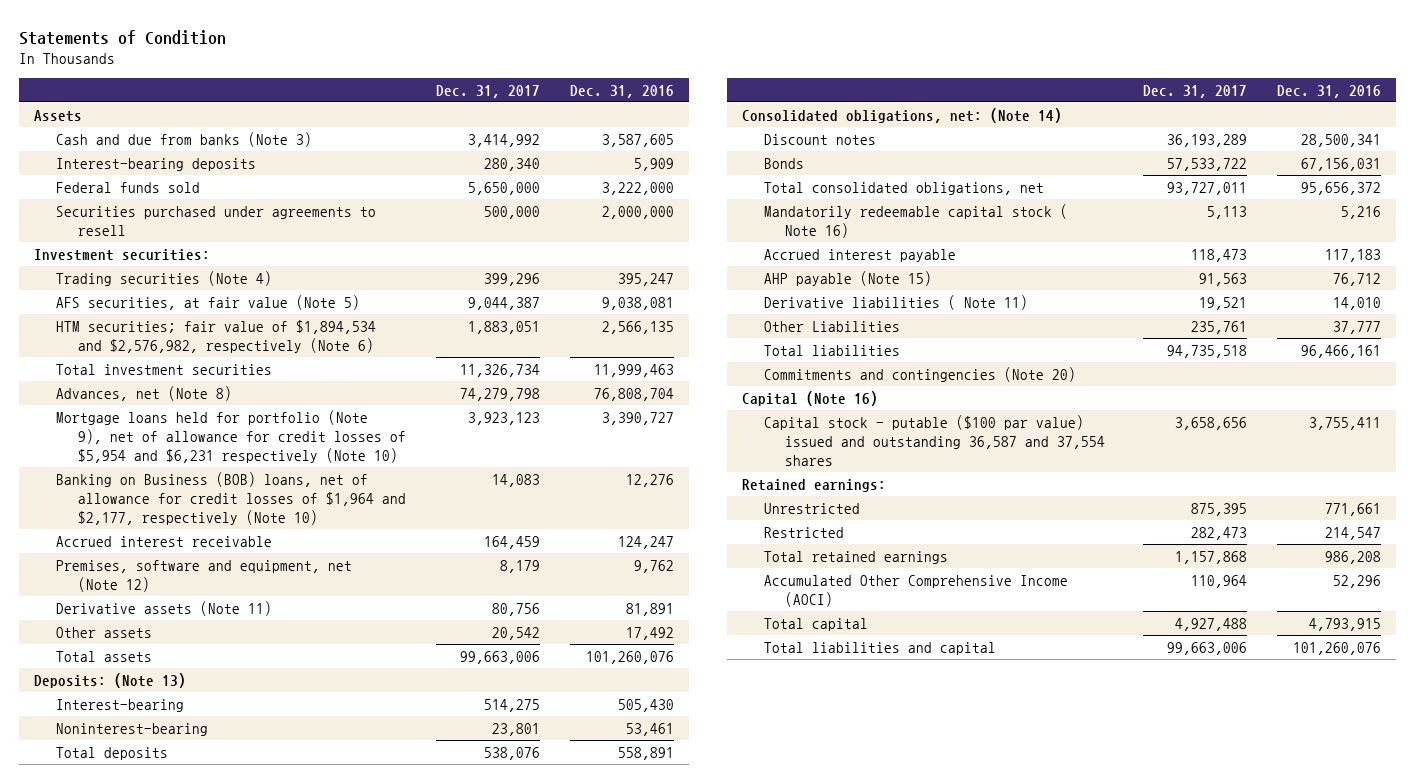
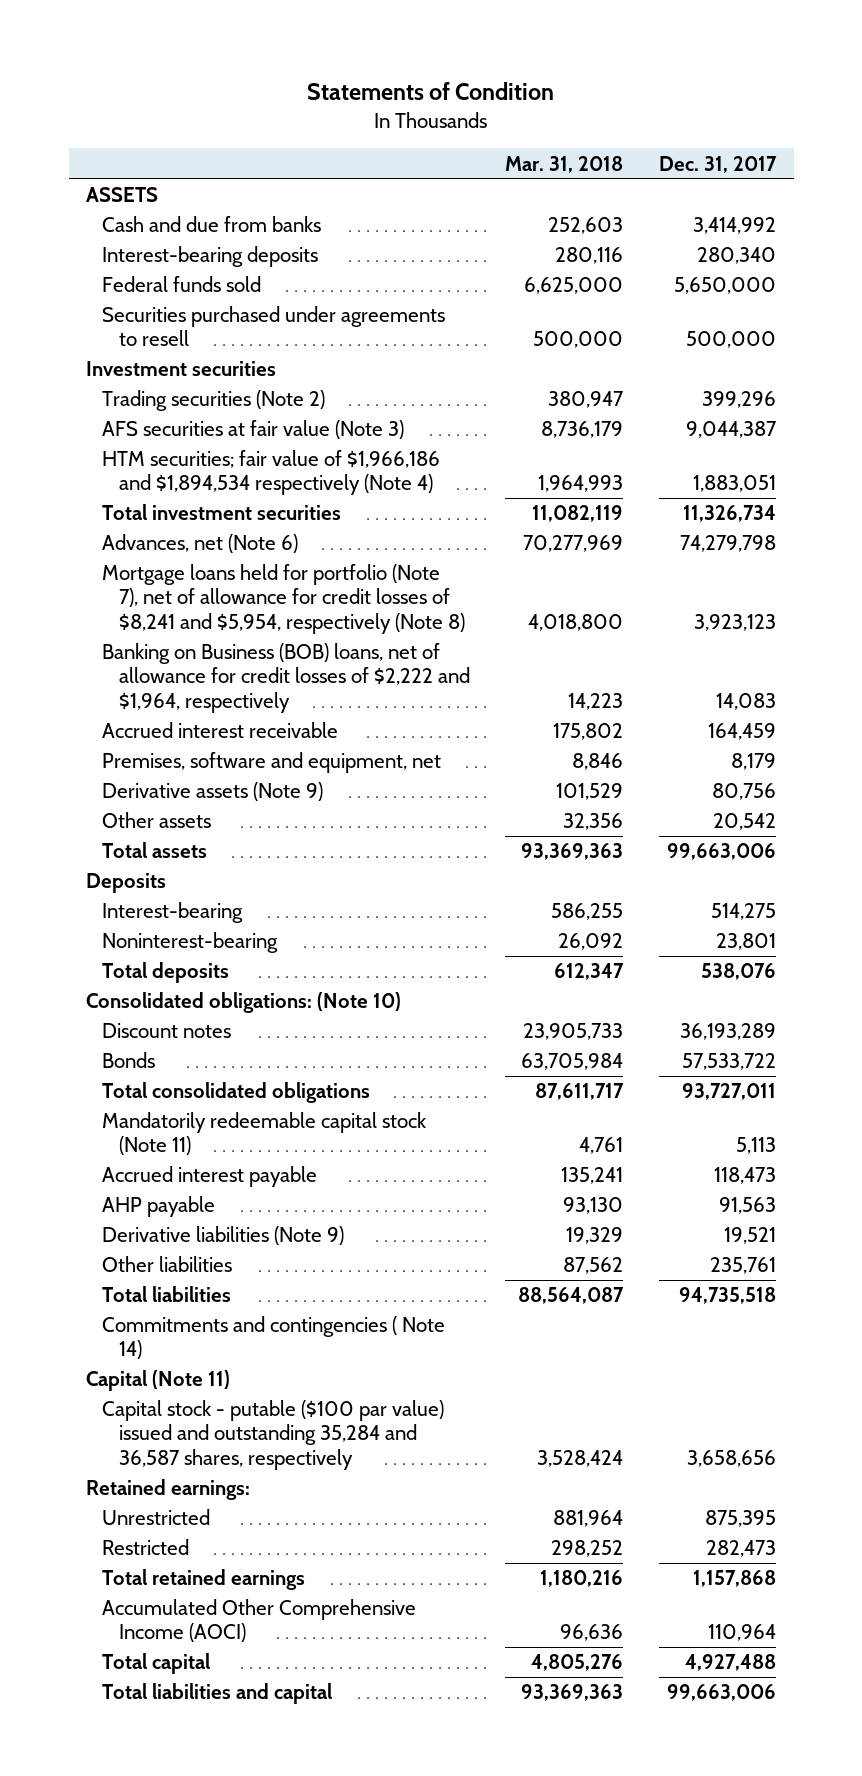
[569,85,674,99] Dec. 31, 2016 -> none
none -> [505,155,624,173] Mar. 31, 2018
[34,109,83,122] Assets -> [86,187,159,203] ASSETS
[56,131,313,147] Cash and due from banks (Note 3) -> [102,216,322,233] Cash and due from banks
[34,248,211,261] Investment securities: -> [86,361,277,377] Investment securities
[56,270,273,286] Trading securities (Note 4) -> [102,390,326,412] Trading securities (Note 2)
[56,294,361,310] AFS securities, at fair value (Note 5) -> [102,420,405,440] AFS securities at fair value (Note 3)
[56,319,377,354] HTM securities; fair value of $1,894,534 and $2,576,982, respectively (Note 6) -> [102,450,441,496] HTM securities; fair value of $1,966,186 and $1,894,534 respectively (Note 4)
[56,385,233,401] Advances, net (Note 8) -> [102,534,299,554] Advances, net (Note 6)
[56,409,406,464] Mortgage loans held for portfolio (Note 9), net of allowance for credit losses of $5,954 and $6,231 respectively (Note 10) -> [102,564,465,634] Mortgage loans held for portfolio (Note 7), net of allowance for credit losses of $8,241 and $5,954, respectively (Note 8)
[56,471,406,526] Banking on Business (BOB) loans, net of allowance for credit losses of $1,964 and $2,177, respectively (Note 10) -> [102,643,470,713] Banking on Business (BOB) loans, net of allowance for credit losses of $2,222 and $1,964, respectively
[56,559,353,593] Premises, software and equipment, net (Note 12) -> [102,752,442,774] Premises, software and equipment, net
[56,600,273,616] Derivative assets (Note 11) -> [102,782,324,802] Derivative assets (Note 9)
[34,672,187,688] Deposits: (Note 13) -> [86,873,167,894] Deposits
[741,107,1062,123] Consolidated obligations, net: (Note 14) -> [86,992,402,1014] Consolidated obligations: (Note 10)
[763,181,1044,195] Total consolidated obligations, net -> [102,1082,371,1104] Total consolidated obligations
[763,203,1068,239] Mandatorily redeemable capital stock ( Note 16) -> [102,1112,428,1156] Mandatorily redeemable capital stock (Note 11)
[763,270,932,286] AHP payable (Note 15) -> [102,1196,216,1218] AHP payable
[763,294,1028,310] Derivative liabilities ( Note 11) -> [102,1226,345,1246] Derivative liabilities (Note 9)
[763,320,900,332] Other Liabilities -> [102,1256,233,1273] Other liabilities
[763,366,1076,382] Commitments and contingencies (Note 20) -> [102,1316,446,1360] Commitments and contingencies ( Note 14)
[741,390,878,406] Capital (Note 16) -> [86,1370,231,1392] Capital (Note 11)
[763,414,1106,467] Capital stock - putable ($100 par value) issued and outstanding 36,587 and 37,554 shares -> [102,1400,445,1470] Capital stock - putable ($100 par value) issued and outstanding 35,284 and 36,587 shares, respectively

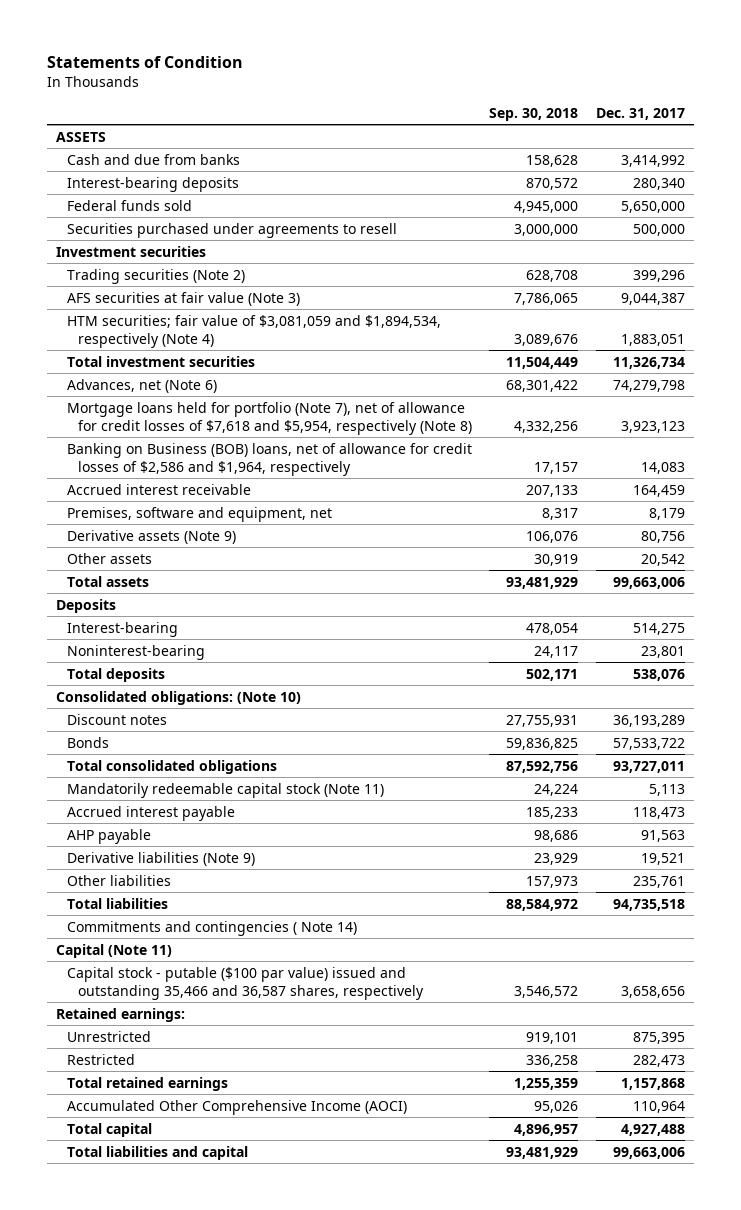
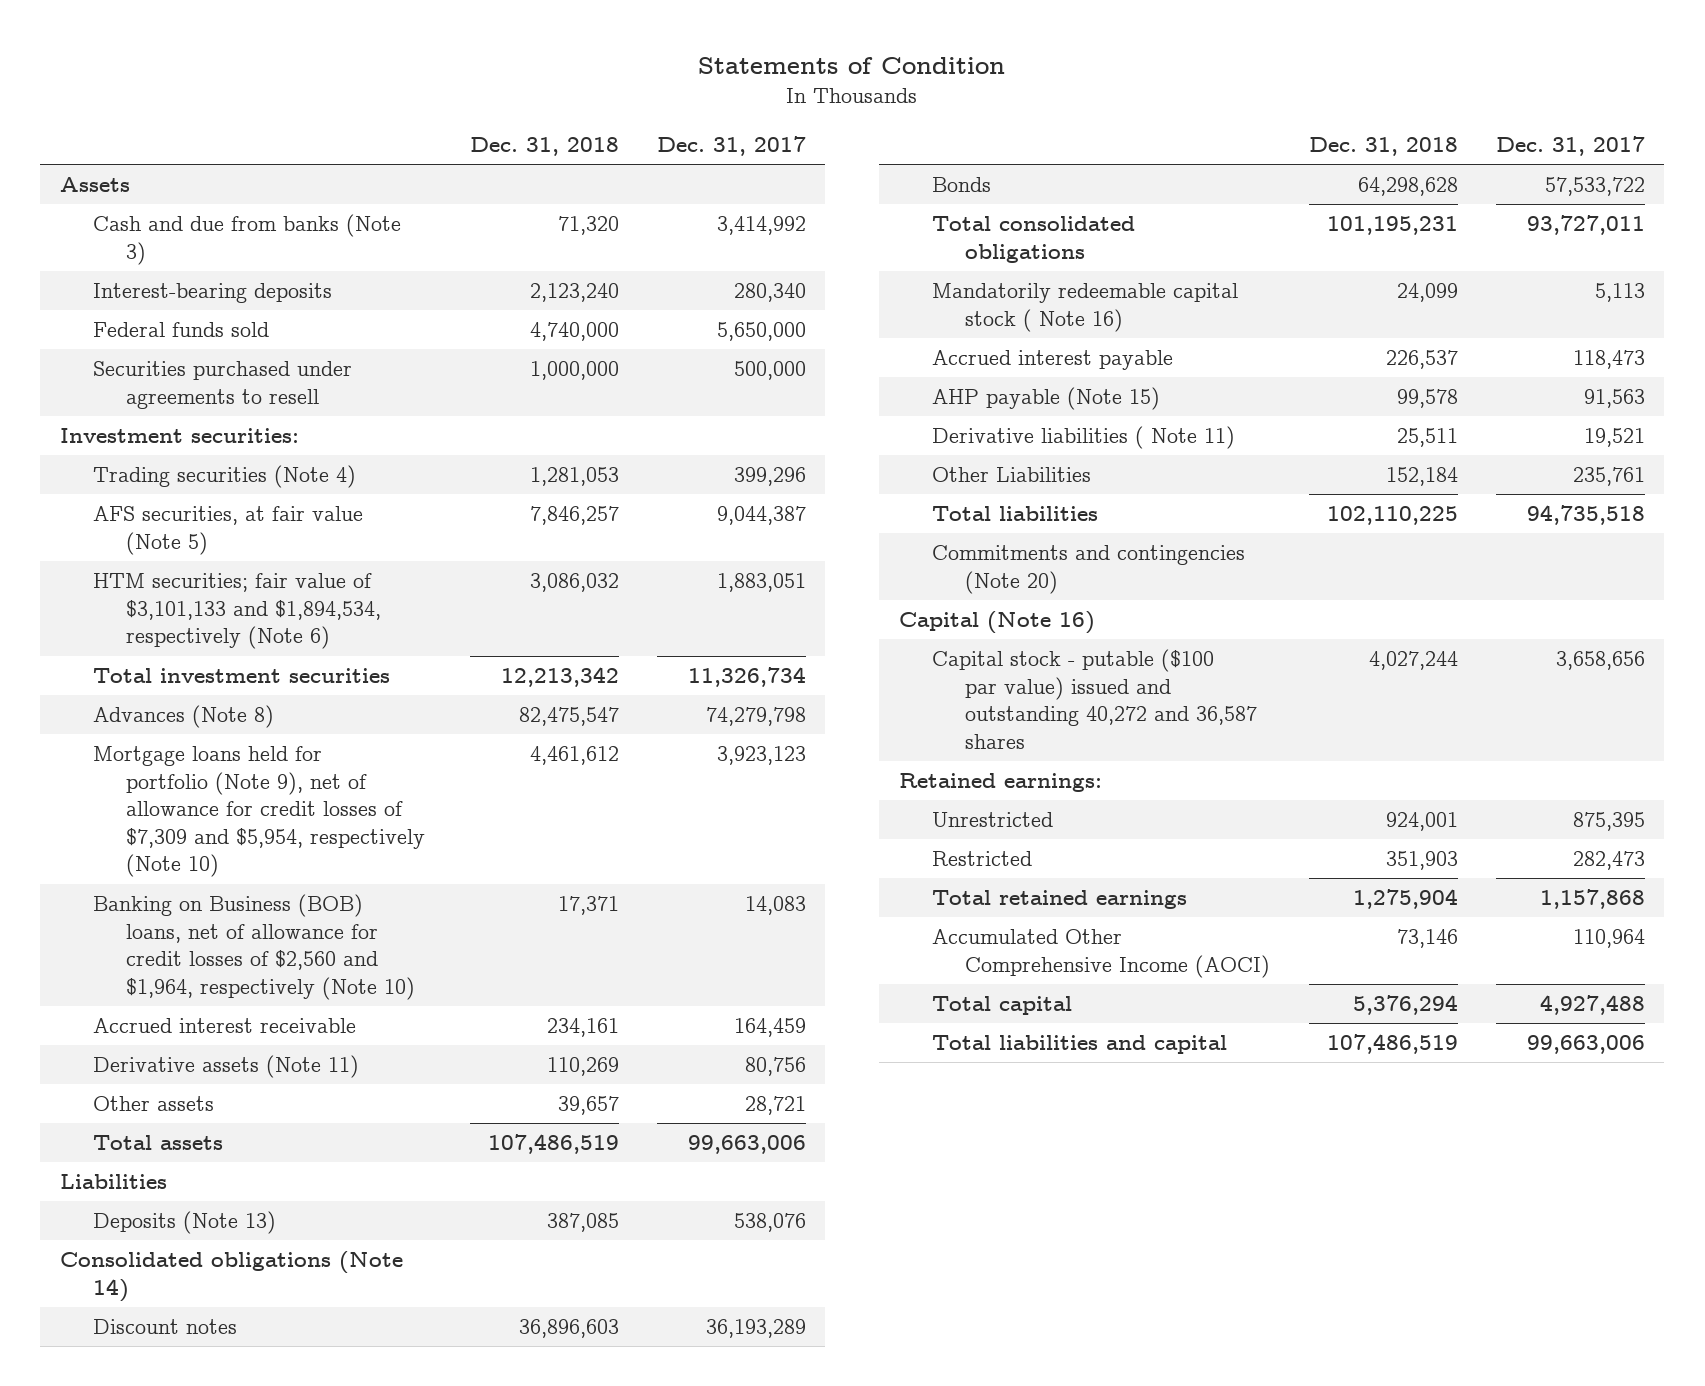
[489,107,579,121] Sep. 30, 2018 -> none
none -> [469,137,619,157] Dec. 31, 2018
[55,131,106,142] ASSETS -> [59,177,130,193] Assets
[66,153,240,165] Cash and due from banks -> [92,214,401,265] Cash and due from banks (Note 3)
[55,245,206,257] Investment securities -> [59,428,299,444] Investment securities:
[66,268,245,284] Trading securities (Note 2) -> [92,465,356,489] Trading securities (Note 4)
[66,291,300,306] AFS securities at fair value (Note 3) -> [92,506,363,555] AFS securities, at fair value (Note 5)
[66,314,441,348] HTM securities; fair value of $3,081,059 and $1,894,534, respectively (Note 4) -> [92,573,382,650] HTM securities; fair value of $3,101,133 and $1,894,534, respectively (Note 6)
[66,378,217,393] Advances, net (Note 6) -> [92,705,274,729] Advances (Note 8)
[66,401,472,435] Mortgage loans held for portfolio (Note 7), net of allowance for credit losses of $7,618 and $5,954, respectively (Note 8) -> [92,746,426,878] Mortgage loans held for portfolio (Note 9), net of allowance for credit losses of $7,309 and $5,954, respectively (Note 10)
[66,442,472,476] Banking on Business (BOB) loans, net of allowance for credit losses of $2,586 and $1,964, respectively -> [92,894,416,1000] Banking on Business (BOB) loans, net of allowance for credit losses of $2,560 and $1,964, respectively (Note 10)
[66,506,332,522] Premises, software and equipment, net -> none
[66,529,236,544] Derivative assets (Note 9) -> [92,1055,359,1079] Derivative assets (Note 11)
[640,553,685,566] 20,542 -> [745,1096,807,1116] 28,721
[55,598,116,613] Deposits -> none
[66,621,178,637] Interest-bearing -> none
[66,644,205,660] Noninterest-bearing -> none
none -> [59,1174,167,1190] Liabilities
[66,667,165,682] Total deposits -> [92,1211,276,1235] Deposits (Note 13)
[55,690,301,705] Consolidated obligations: (Note 10) -> [59,1251,403,1302] Consolidated obligations (Note 14)
[66,782,384,798] Mandatorily redeemable capital stock (Note 11) -> [931,283,1238,332] Mandatorily redeemable capital stock ( Note 16)
[66,828,151,844] AHP payable -> [931,387,1160,411] AHP payable (Note 15)
[66,851,255,866] Derivative liabilities (Note 9) -> [931,426,1235,450] Derivative liabilities ( Note 11)
[66,874,171,886] Other liabilities -> [931,467,1091,483] Other Liabilities
[66,920,357,936] Commitments and contingencies ( Note 14) -> [931,545,1245,594] Commitments and contingencies (Note 20)
[55,943,172,958] Capital (Note 11) -> [898,611,1095,635] Capital (Note 16)
[66,966,424,1000] Capital stock - putable ($100 par value) issued and outstanding 35,466 and 36,587 shares, respectively -> [931,649,1258,749] Capital stock - putable ($100 par value) issued and outstanding 40,272 and 36,587 shares

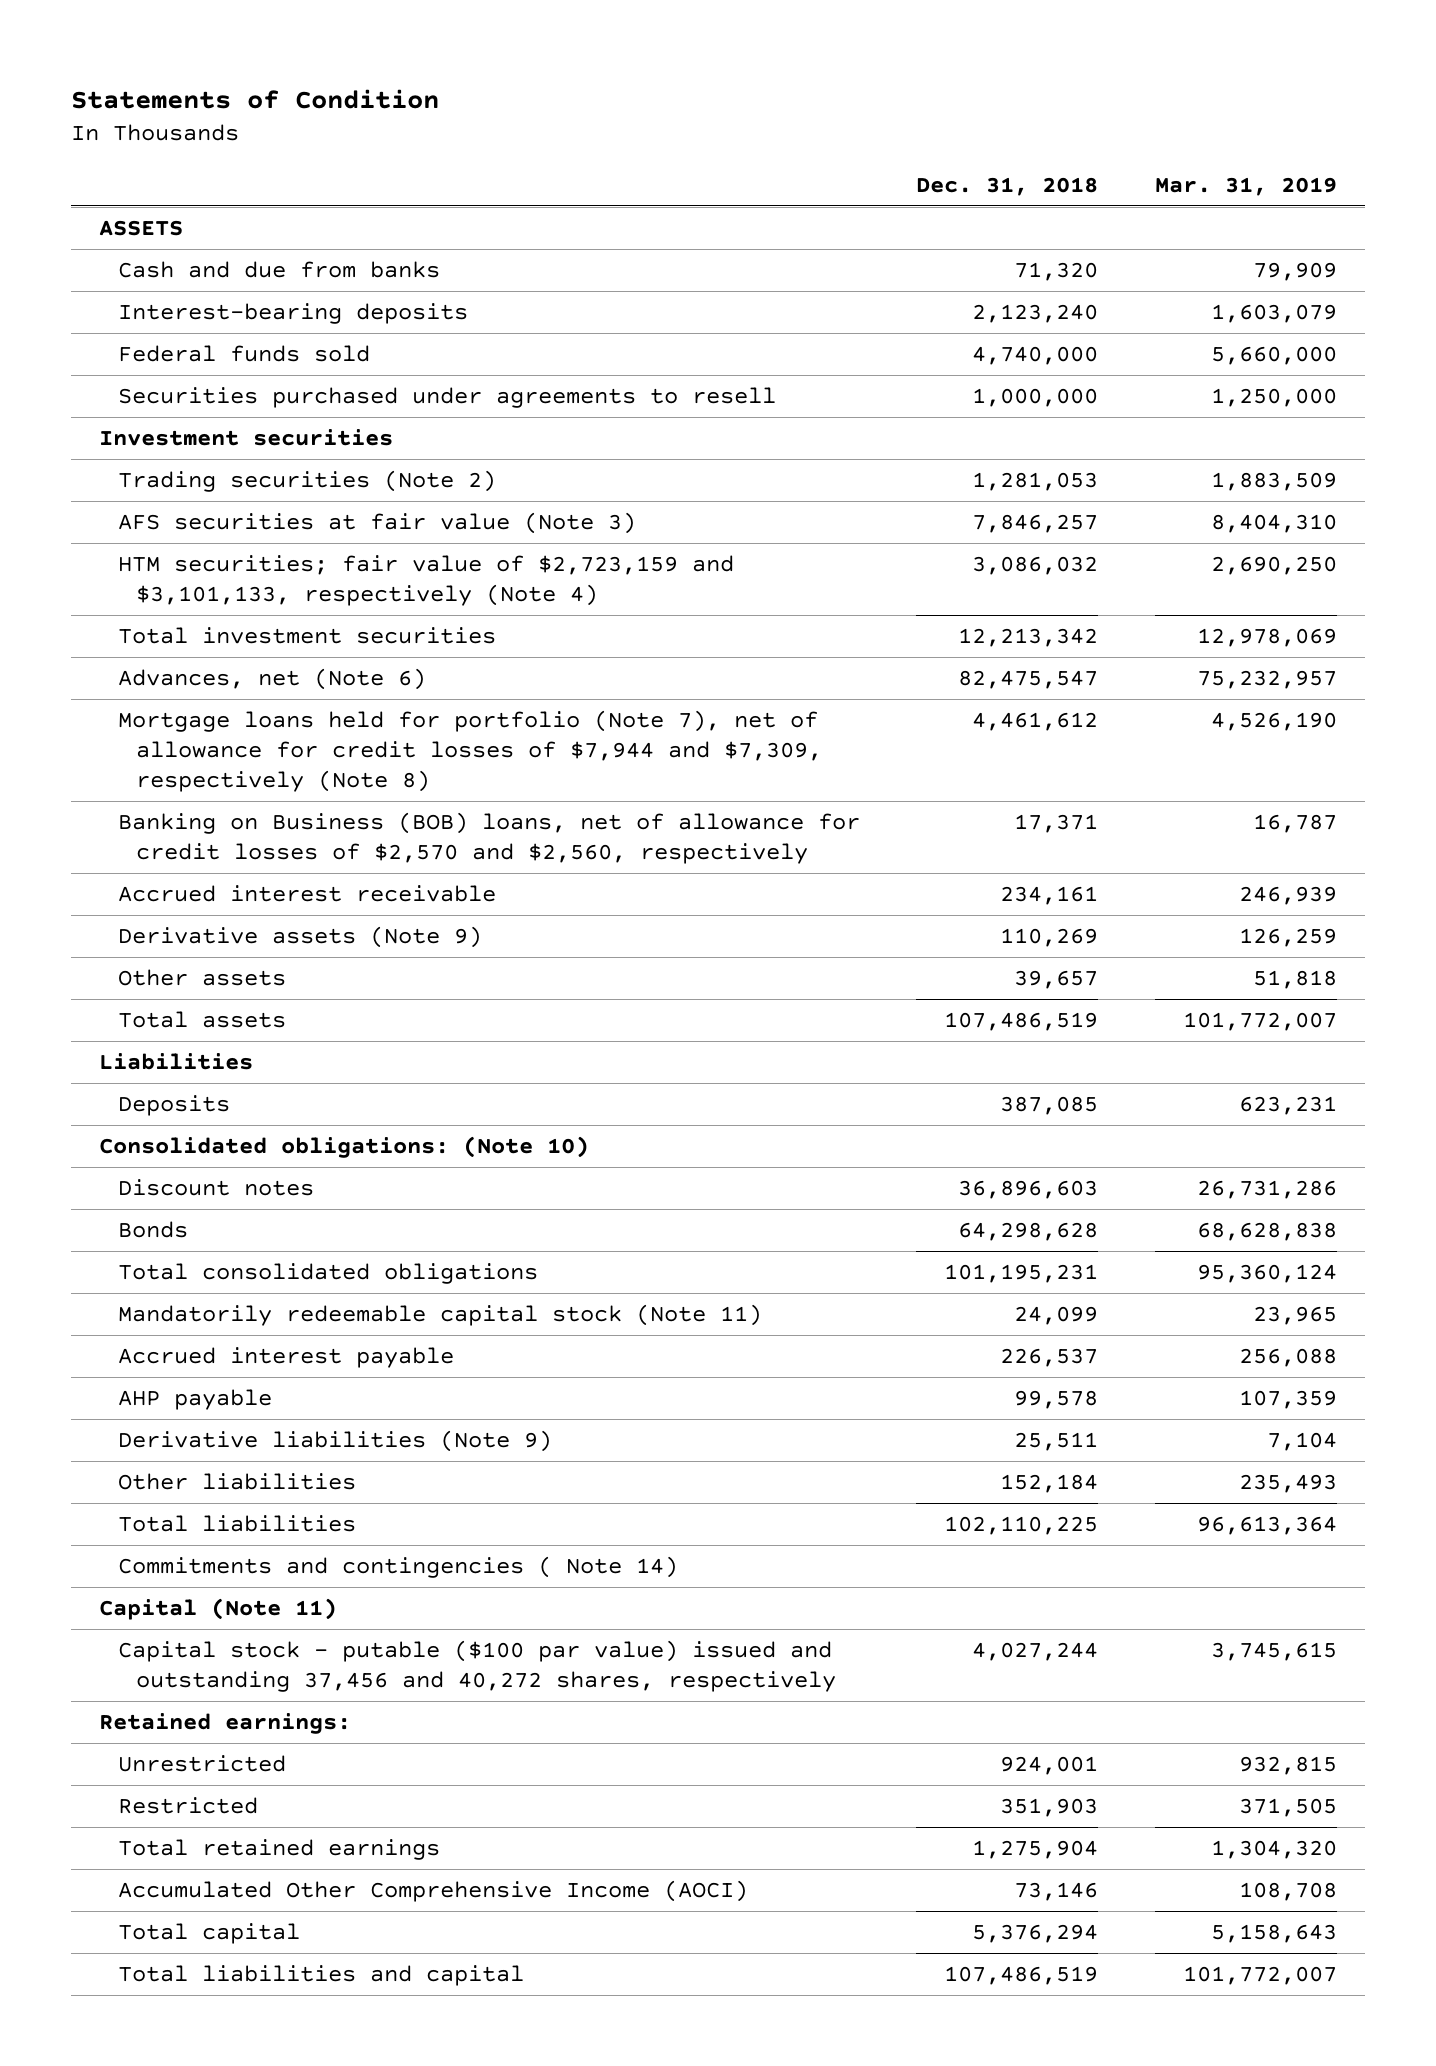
[657,136,807,157] Dec. 31, 2017 -> none
none -> [1155,176,1338,196] Mar. 31, 2019
[59,177,130,193] Assets -> [99,219,184,236] ASSETS
[92,214,401,265] Cash and due from banks (Note 3) -> [117,260,440,278] Cash and due from banks
[59,428,299,444] Investment securities: -> [99,428,394,446] Investment securities
[92,465,356,489] Trading securities (Note 4) -> [117,469,496,492] Trading securities (Note 2)
[92,506,363,555] AFS securities, at fair value (Note 5) -> [117,511,636,534] AFS securities at fair value (Note 3)
[92,573,382,650] HTM securities; fair value of $3,101,133 and $1,894,534, respectively (Note 6) -> [117,554,734,607] HTM securities; fair value of $2,723,159 and $3,101,133, respectively (Note 4)
[92,705,274,729] Advances (Note 8) -> [117,667,426,690] Advances, net (Note 6)
[92,746,426,878] Mortgage loans held for portfolio (Note 9), net of allowance for credit losses of $7,309 and $5,954, respectively (Note 10) -> [117,709,822,793] Mortgage loans held for portfolio (Note 7), net of allowance for credit losses of $7,944 and $7,309, respectively (Note 8)
[92,894,416,1000] Banking on Business (BOB) loans, net of allowance for credit losses of $2,560 and $1,964, respectively (Note 10) -> [117,811,860,865] Banking on Business (BOB) loans, net of allowance for credit losses of $2,570 and $2,560, respectively
[92,1055,359,1079] Derivative assets (Note 11) -> [117,925,482,948] Derivative assets (Note 9)
[92,1211,276,1235] Deposits (Note 13) -> [117,1094,230,1116] Deposits
[59,1251,403,1302] Consolidated obligations (Note 14) -> [99,1135,590,1158] Consolidated obligations: (Note 10)
[931,283,1238,332] Mandatorily redeemable capital stock ( Note 16) -> [117,1303,762,1326] Mandatorily redeemable capital stock (Note 11)
[931,387,1160,411] AHP payable (Note 15) -> [117,1388,272,1410] AHP payable
[931,426,1235,450] Derivative liabilities ( Note 11) -> [117,1429,552,1452] Derivative liabilities (Note 9)
[931,467,1091,483] Other Liabilities -> [117,1472,356,1490] Other liabilities
[931,545,1245,594] Commitments and contingencies (Note 20) -> [117,1555,678,1578] Commitments and contingencies ( Note 14)
[898,611,1095,635] Capital (Note 16) -> [99,1597,338,1620] Capital (Note 11)
[931,649,1258,749] Capital stock - putable ($100 par value) issued and outstanding 40,272 and 36,587 shares -> [117,1639,836,1693] Capital stock - putable ($100 par value) issued and outstanding 37,456 and 40,272 shares, respectively

